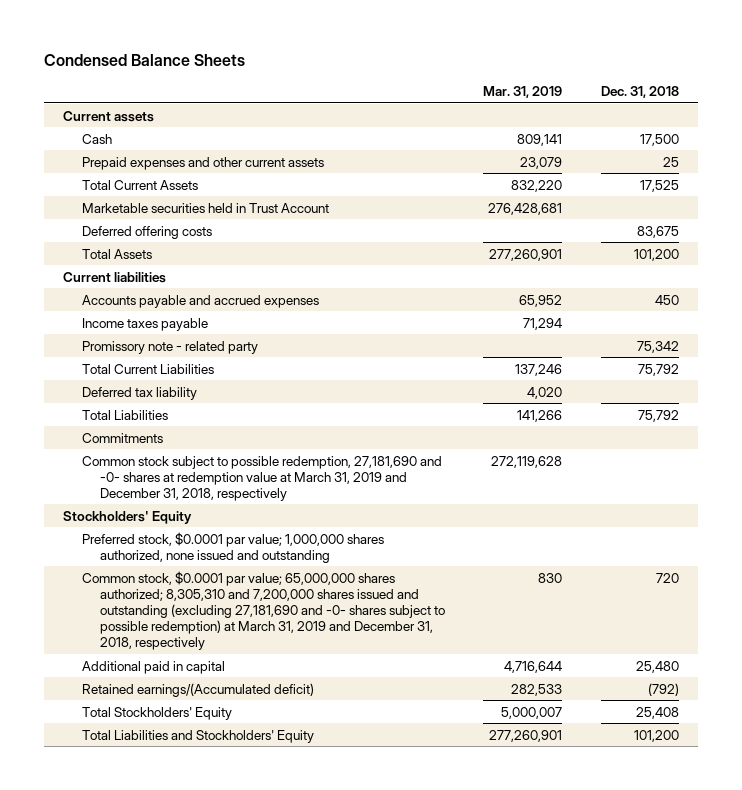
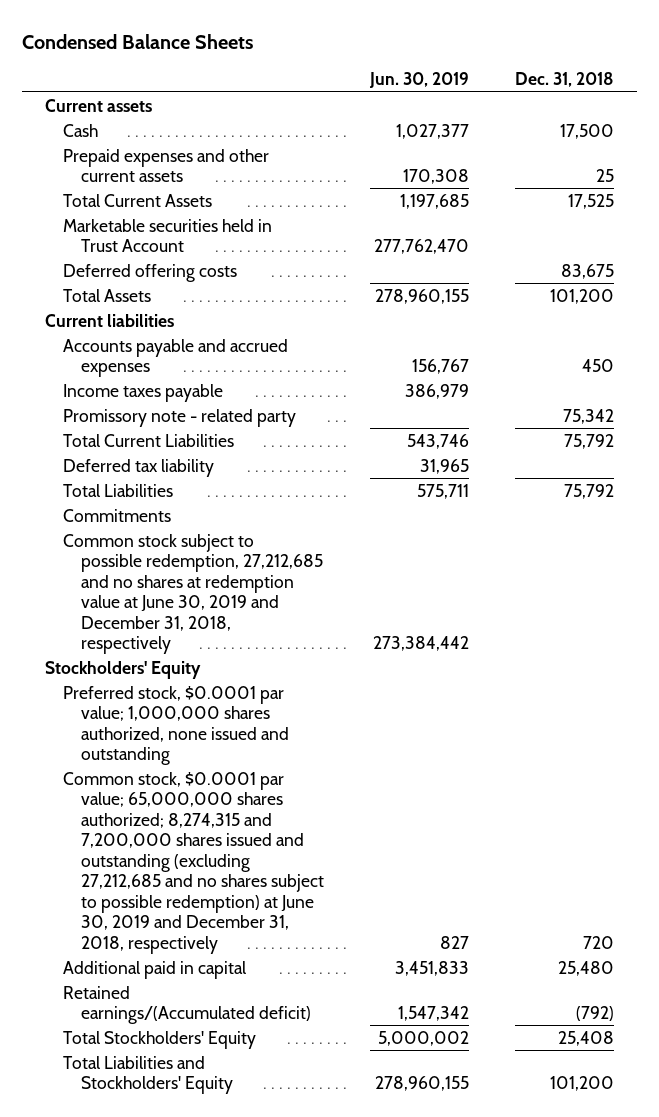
[483,85,563,98] Mar. 31, 2019 -> none
none -> [369,72,470,89] Jun. 30, 2019
[81,455,442,501] Common stock subject to possible redemption, 27,181,690 and -0- shares at redemption value at March 31, 2019 and December 31, 2018, respectively -> [63,533,323,655] Common stock subject to possible redemption, 27,212,685 and no shares at redemption value at June 30, 2019 and December 31, 2018, respectively
[81,570,445,651] Common stock, $0.0001 par value; 65,000,000 shares authorized; 8,305,310 and 7,200,000 shares issued and outstanding (excluding 27,181,690 and -0- shares subject to possible redemption) at March 31, 2019 and December 31, 2018, respectively -> [63,771,324,954] Common stock, $0.0001 par value; 65,000,000 shares authorized; 8,274,315 and 7,200,000 shares issued and outstanding (excluding 27,212,685 and no shares subject to possible redemption) at June 30, 2019 and December 31, 2018, respectively

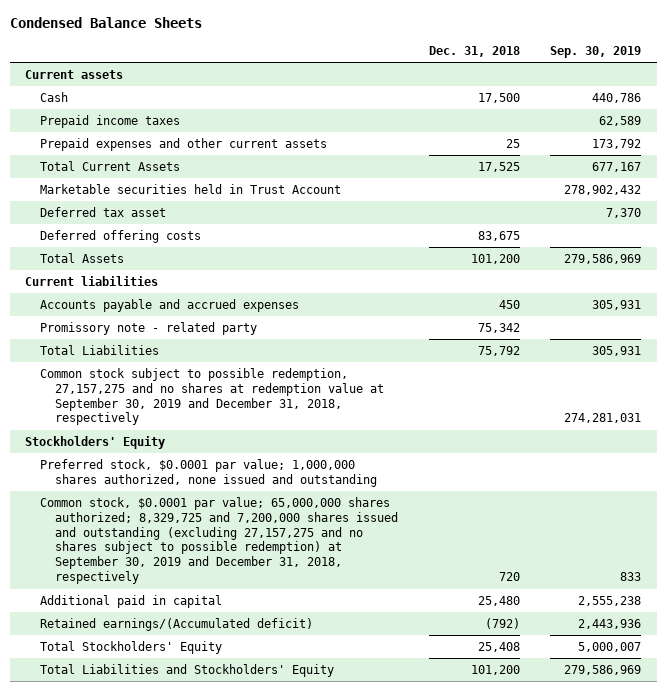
[369,72,470,89] Jun. 30, 2019 -> none
none -> [550,46,642,59] Sep. 30, 2019
none -> [40,114,181,128] Prepaid income taxes
none -> [40,206,167,217] Deferred tax asset
[63,383,224,402] Income taxes payable -> none
[63,433,235,447] Total Current Liabilities -> none
[63,458,215,477] Deferred tax liability -> none
[63,508,172,522] Commitments -> none
[63,533,323,655] Common stock subject to possible redemption, 27,212,685 and no shares at redemption value at June 30, 2019 and December 31, 2018, respectively -> [40,367,385,426] Common stock subject to possible redemption, 27,157,275 and no shares at redemption value at September 30, 2019 and December 31, 2018, respectively
[63,771,324,954] Common stock, $0.0001 par value; 65,000,000 shares authorized; 8,274,315 and 7,200,000 shares issued and outstanding (excluding 27,212,685 and no shares subject to possible redemption) at June 30, 2019 and December 31, 2018, respectively -> [40,496,399,585] Common stock, $0.0001 par value; 65,000,000 shares authorized; 8,329,725 and 7,200,000 shares issued and outstanding (excluding 27,157,275 and no shares subject to possible redemption) at September 30, 2019 and December 31, 2018, respectively

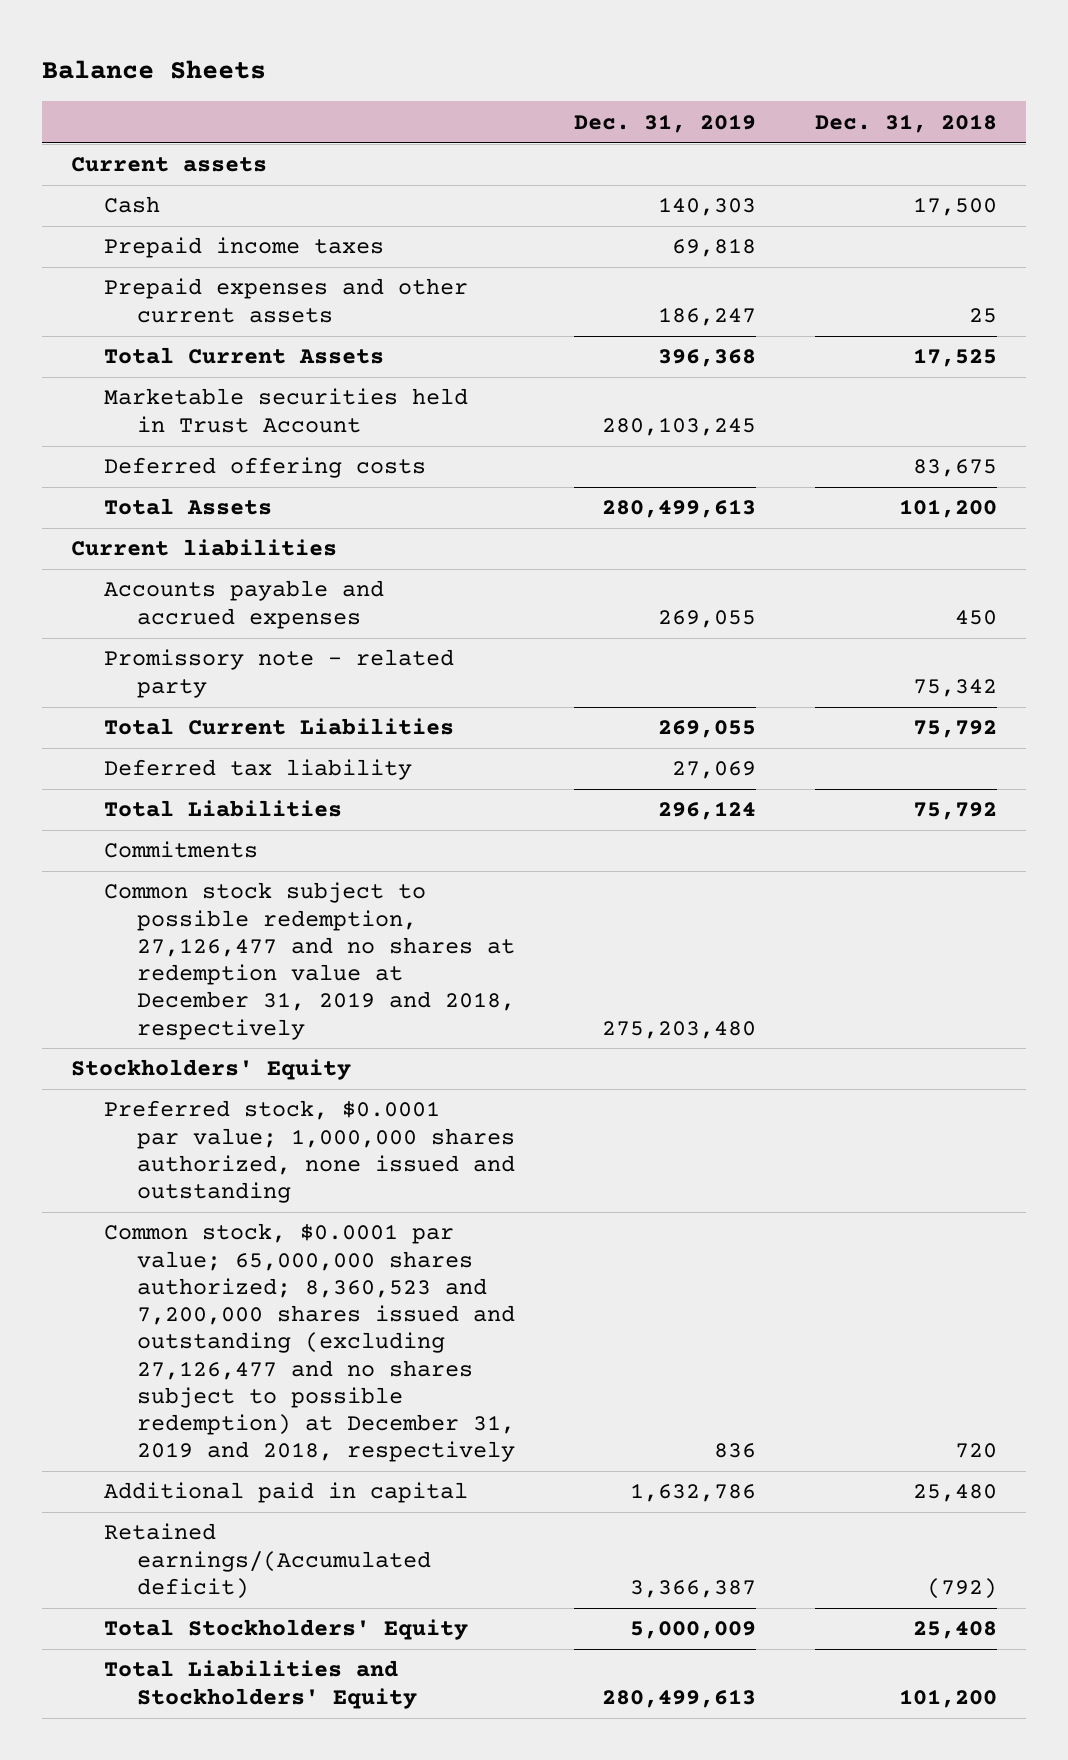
[10,16,203,28] Condensed Balance Sheets -> [41,60,266,80] Balance Sheets
[550,46,642,59] Sep. 30, 2019 -> none
none -> [573,113,756,133] Dec. 31, 2019
[40,206,167,217] Deferred tax asset -> none
none -> [104,718,455,736] Total Current Liabilities
none -> [104,759,413,781] Deferred tax liability
none -> [104,841,259,859] Commitments
[40,367,385,426] Common stock subject to possible redemption, 27,157,275 and no shares at redemption value at September 30, 2019 and December 31, 2018, respectively -> [104,882,516,1040] Common stock subject to possible redemption, 27,126,477 and no shares at redemption value at December 31, 2019 and 2018, respectively
[40,496,399,585] Common stock, $0.0001 par value; 65,000,000 shares authorized; 8,329,725 and 7,200,000 shares issued and outstanding (excluding 27,157,275 and no shares subject to possible redemption) at September 30, 2019 and December 31, 2018, respectively -> [104,1223,516,1463] Common stock, $0.0001 par value; 65,000,000 shares authorized; 8,360,523 and 7,200,000 shares issued and outstanding (excluding 27,126,477 and no shares subject to possible redemption) at December 31, 2019 and 2018, respectively

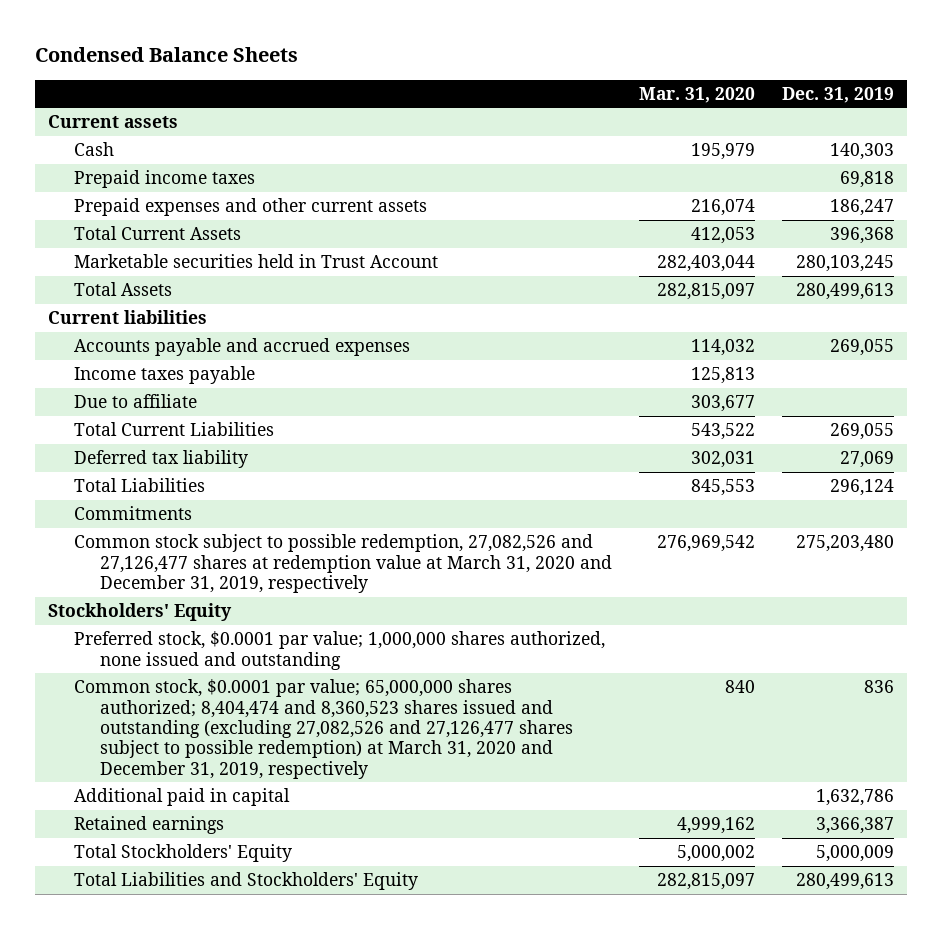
[41,60,266,80] Balance Sheets -> [34,47,298,63] Condensed Balance Sheets
[814,113,997,133] Dec. 31, 2018 -> none
none -> [639,86,756,103] Mar. 31, 2020
[104,457,427,479] Deferred offering costs -> none
[104,649,455,698] Promissory note - related party -> [74,366,256,385] Income taxes payable
none -> [74,394,198,409] Due to affiliate
[104,882,516,1040] Common stock subject to possible redemption, 27,126,477 and no shares at redemption value at December 31, 2019 and 2018, respectively -> [74,534,613,594] Common stock subject to possible redemption, 27,082,526 and 27,126,477 shares at redemption value at March 31, 2020 and December 31, 2019, respectively
[104,1223,516,1463] Common stock, $0.0001 par value; 65,000,000 shares authorized; 8,360,523 and 7,200,000 shares issued and outstanding (excluding 27,126,477 and no shares subject to possible redemption) at December 31, 2019 and 2018, respectively -> [74,679,574,779] Common stock, $0.0001 par value; 65,000,000 shares authorized; 8,404,474 and 8,360,523 shares issued and outstanding (excluding 27,082,526 and 27,126,477 shares subject to possible redemption) at March 31, 2020 and December 31, 2019, respectively
[104,1523,432,1599] Retained earnings/(Accumulated deficit) -> [74,816,225,835] Retained earnings

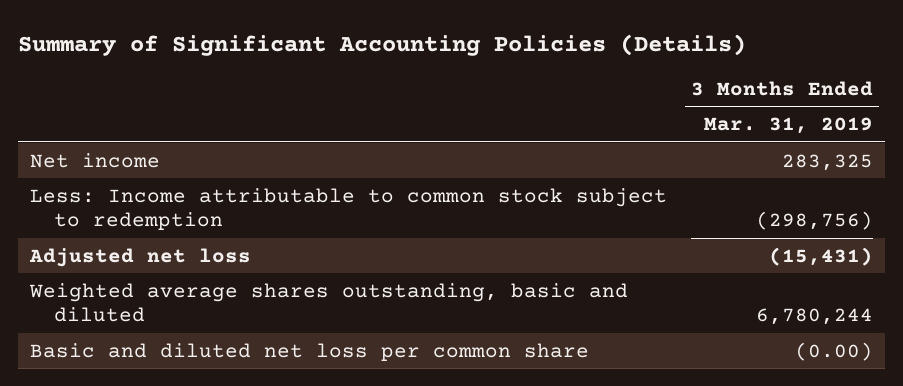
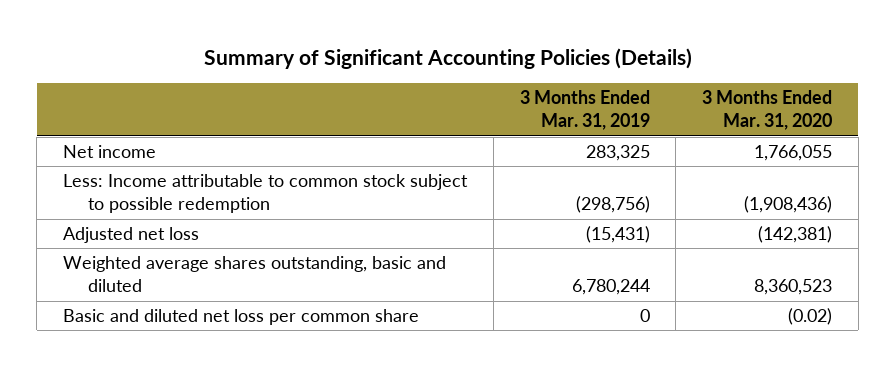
none -> [702,90,833,131] 3 Months Ended Mar. 31, 2020
[30,187,668,231] Less: Income attributable to common stock subject to redemption -> [63,174,469,214] Less: Income attributable to common stock subject to possible redemption
[795,341,874,361] (0.00) -> [639,309,650,323] 0

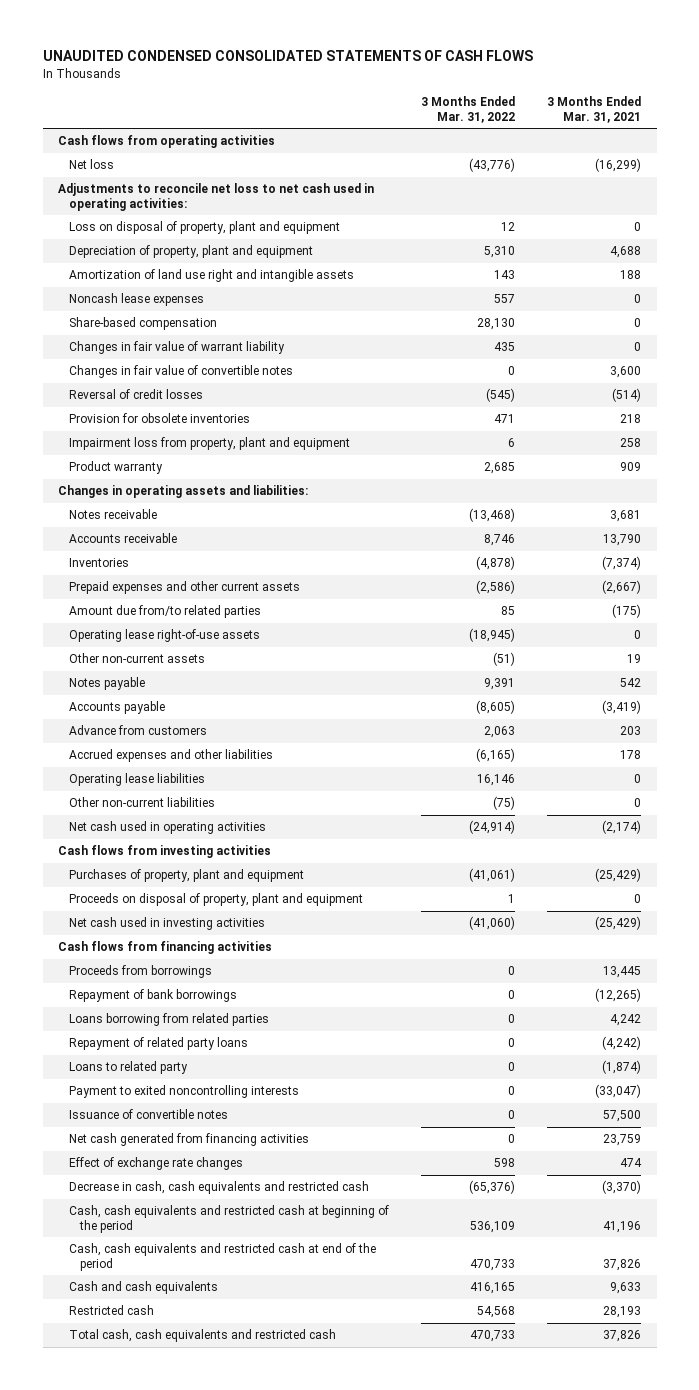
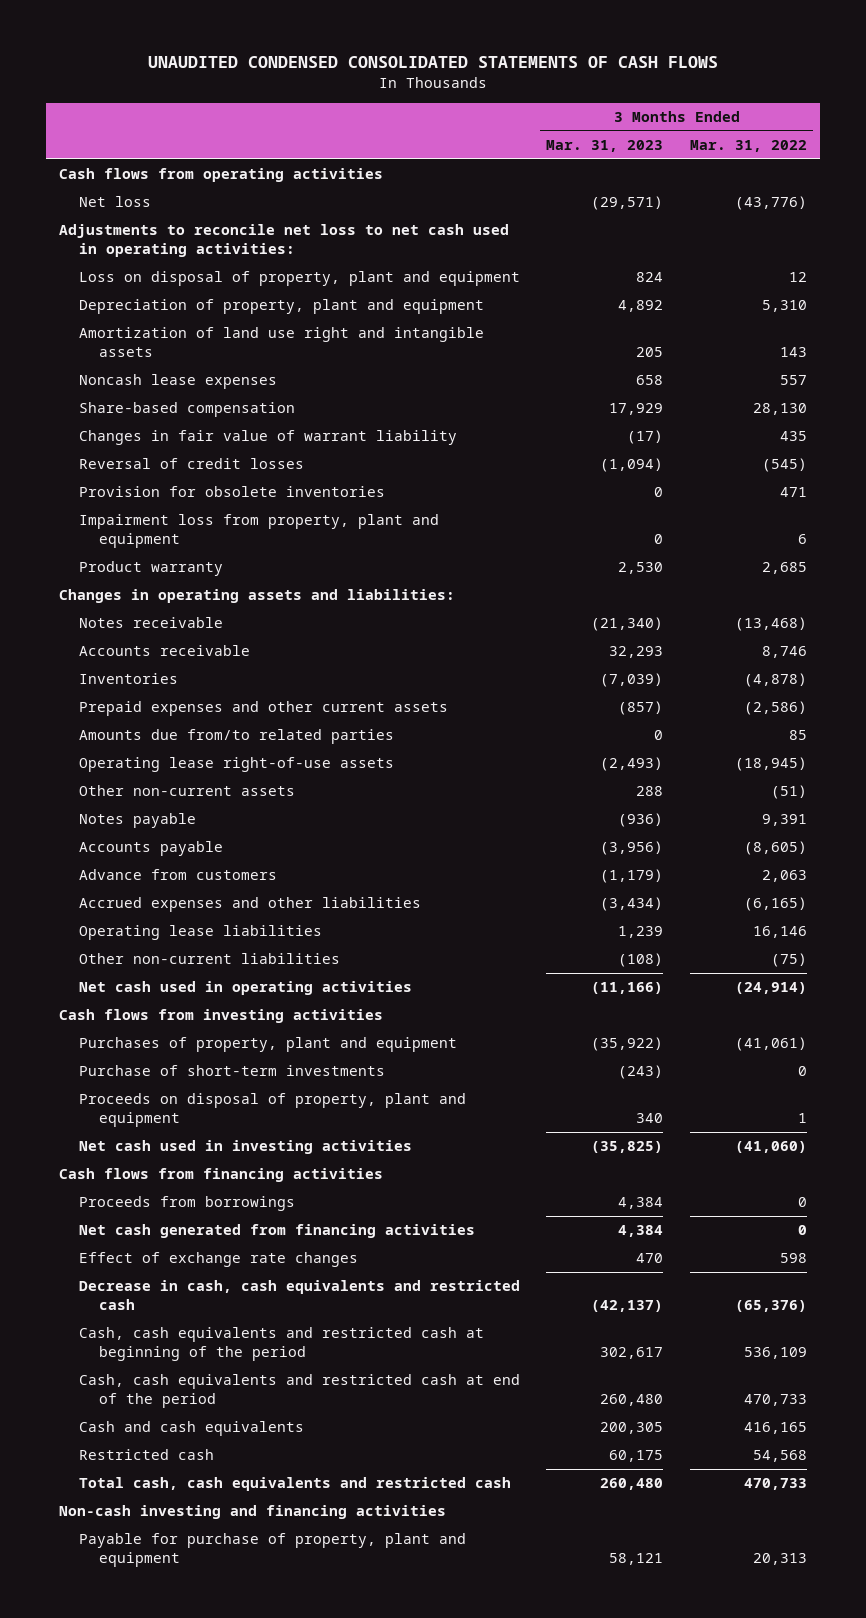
[546,96,641,123] 3 Months Ended Mar. 31, 2021 -> none
none -> [546,139,664,152] Mar. 31, 2023
[69,365,294,379] Changes in fair value of convertible notes -> none
[69,605,262,619] Amount due from/to related parties -> [79,729,395,745] Amounts due from/to related parties
none -> [79,1065,386,1077] Purchase of short-term investments
[69,989,238,1003] Repayment of bank borrowings -> none
[69,1013,270,1027] Loans borrowing from related parties -> none
[69,1037,249,1051] Repayment of related party loans -> none
[69,1061,189,1075] Loans to related party -> none
[69,1085,300,1099] Payment to exited noncontrolling interests -> none
[69,1109,229,1120] Issuance of convertible notes -> none
none -> [59,1505,447,1520] Non-cash investing and financing activities
none -> [79,1533,467,1567] Payable for purchase of property, plant and equipment

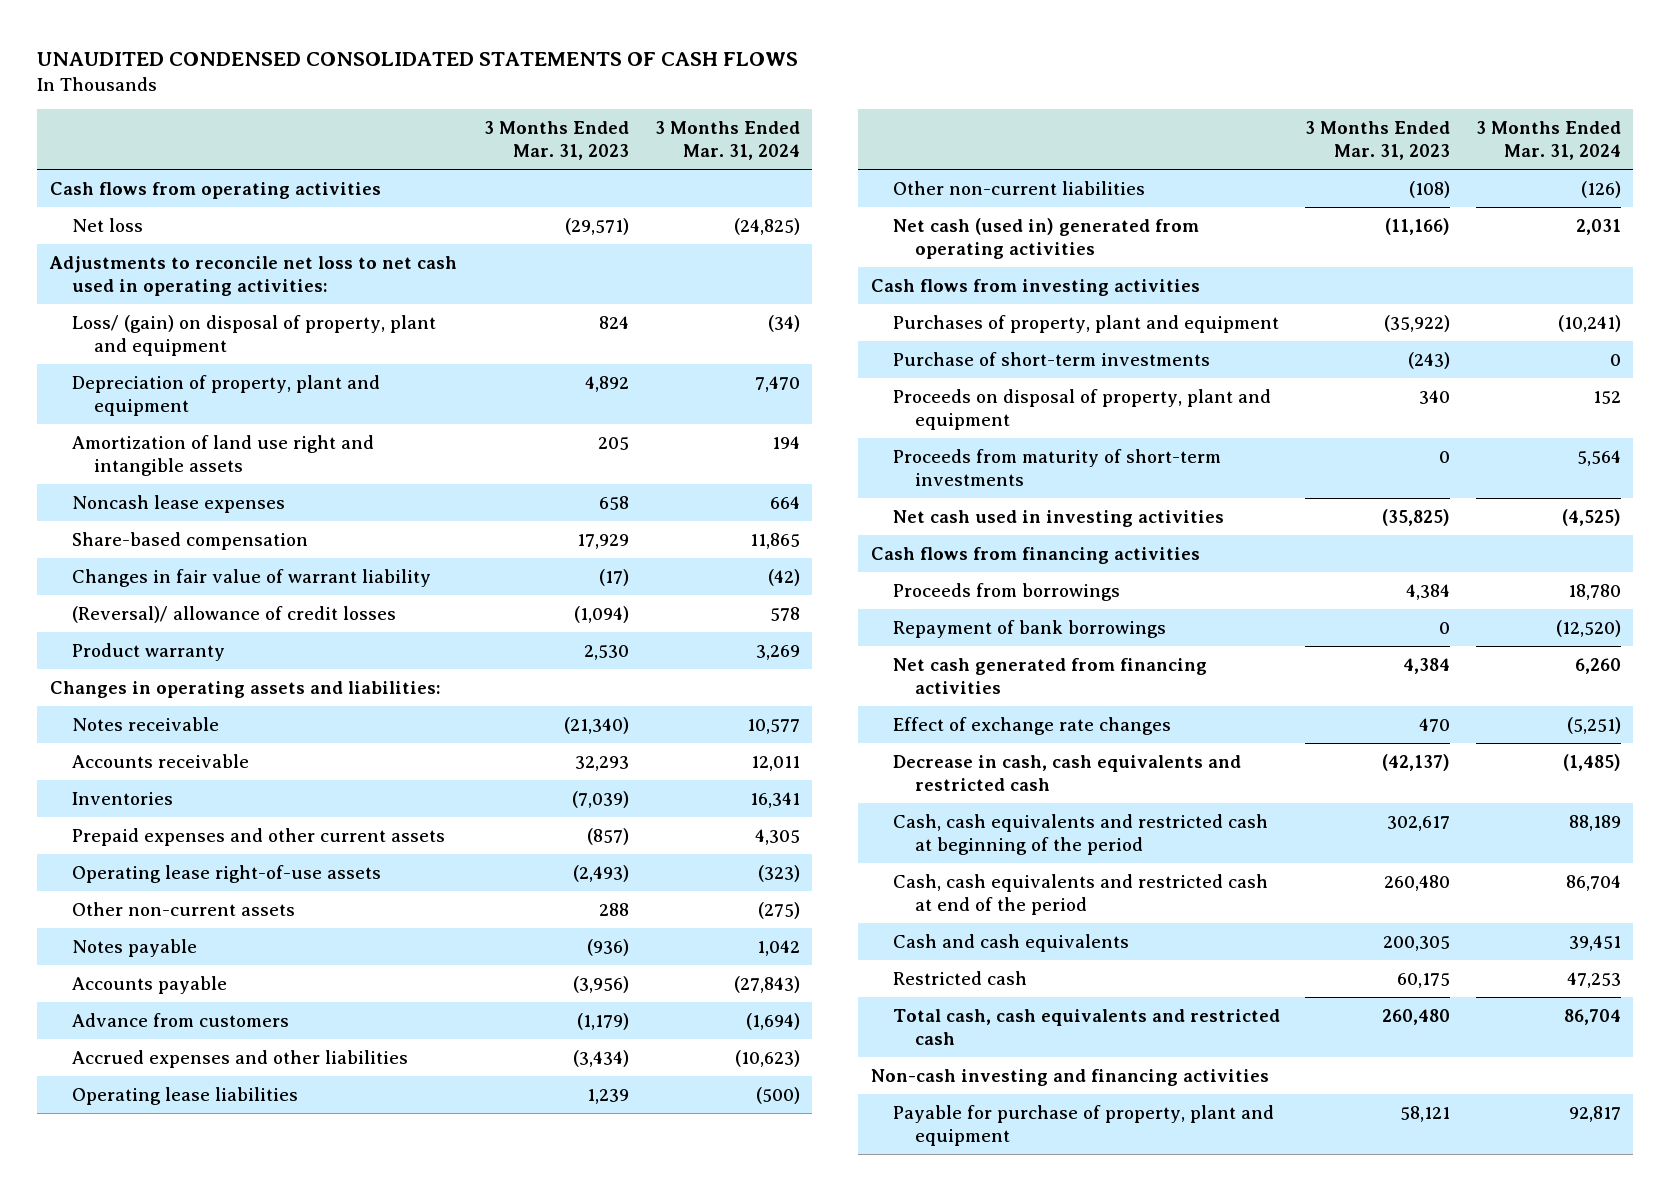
[689,139,807,152] Mar. 31, 2022 -> none
none -> [654,120,800,161] 3 Months Ended Mar. 31, 2024
[79,271,521,287] Loss on disposal of property, plant and equipment -> [72,314,437,356] Loss/ (gain) on disposal of property, plant and equipment
[79,486,386,498] Provision for obsolete inventories -> none
[79,514,440,548] Impairment loss from property, plant and equipment -> none
[79,458,305,470] Reversal of credit losses -> [72,605,397,623] (Reversal)/ allowance of credit losses
[79,729,395,745] Amounts due from/to related parties -> none
[79,981,413,996] Net cash used in operating activities -> [893,217,1200,259] Net cash (used in) generated from operating activities
none -> [893,448,1222,486] Proceeds from maturity of short-term investments
none -> [893,619,1167,638] Repayment of bank borrowings

